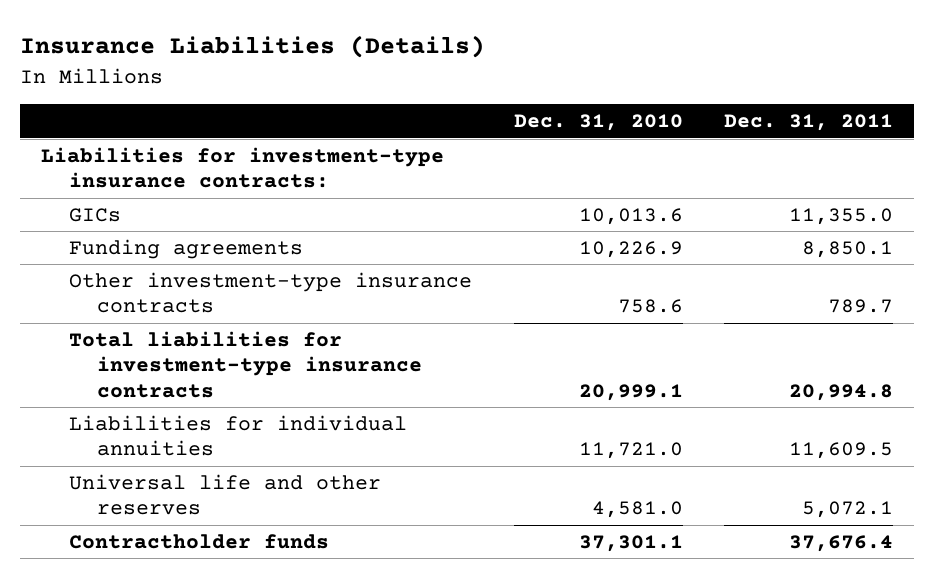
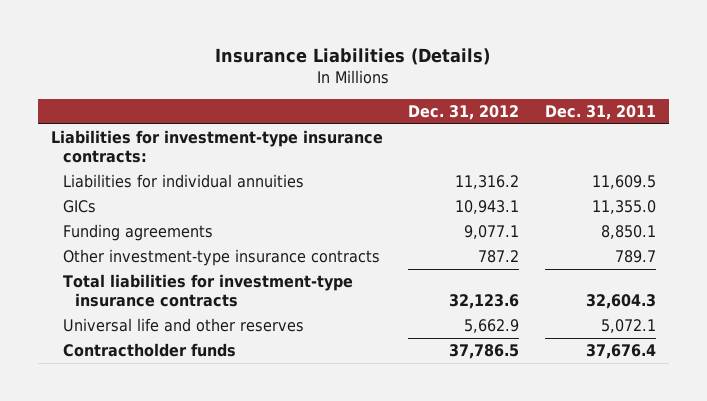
[513,114,683,132] Dec. 31, 2010 -> none
none -> [408,104,520,120] Dec. 31, 2012
[68,414,407,457] Liabilities for individual annuities -> [62,174,304,189] Liabilities for individual annuities
[789,383,894,401] 20,994.8 -> [586,294,657,310] 32,604.3

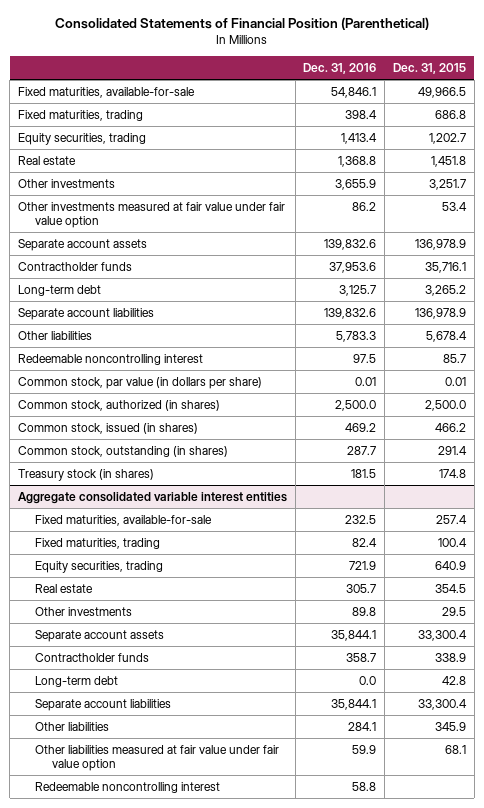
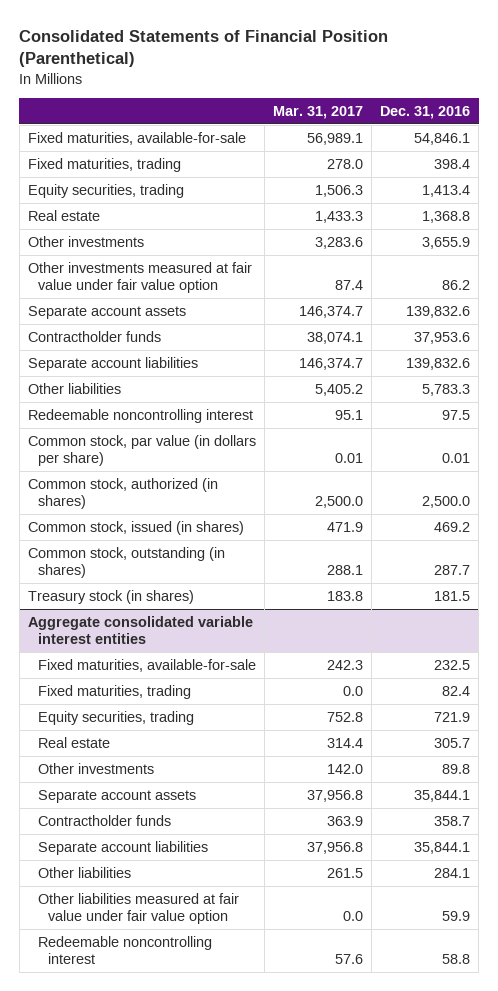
[392,63,466,75] Dec. 31, 2015 -> none
none -> [273,105,364,119] Mar. 31, 2017
[18,284,102,296] Long-term debt -> none
[34,675,118,687] Long-term debt -> none

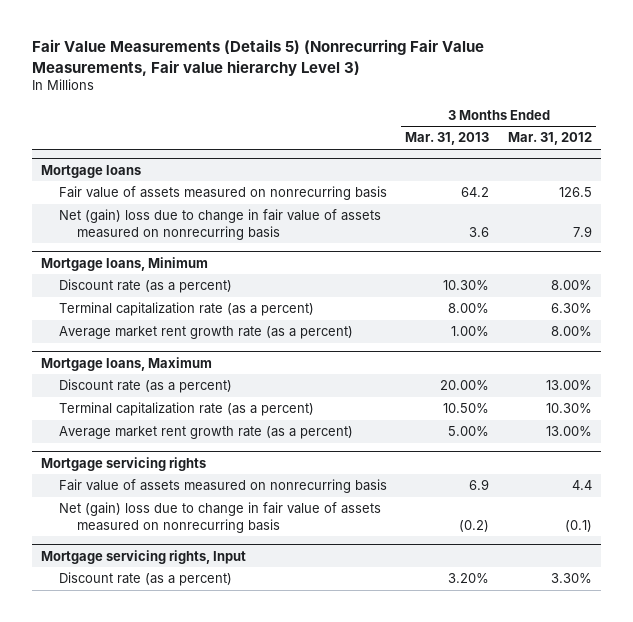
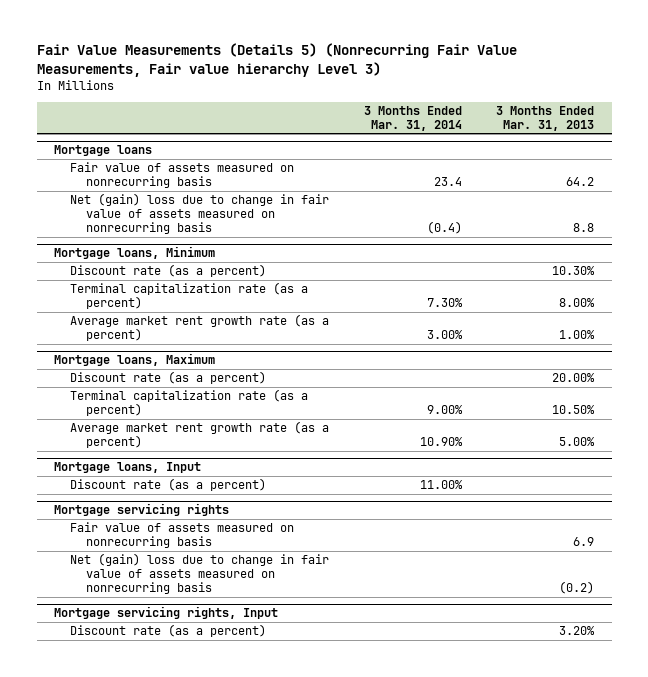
[507,132,592,146] Mar. 31, 2012 -> none
none -> [363,106,462,132] 3 Months Ended Mar. 31, 2014
[469,226,490,237] 3.6 -> [573,223,595,233] 8.8
none -> [53,462,201,474] Mortgage loans, Input
none -> [69,478,266,492] Discount rate (as a percent)

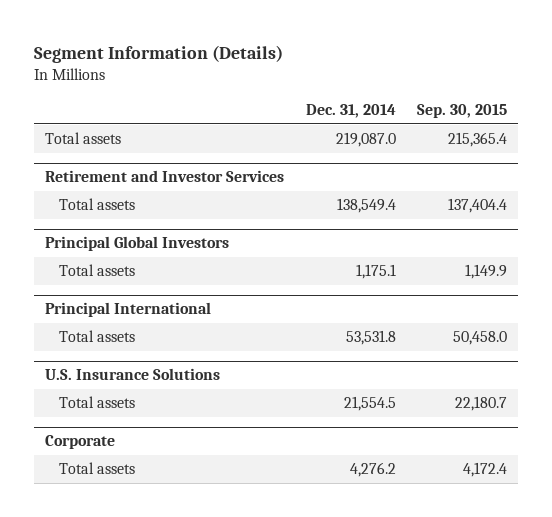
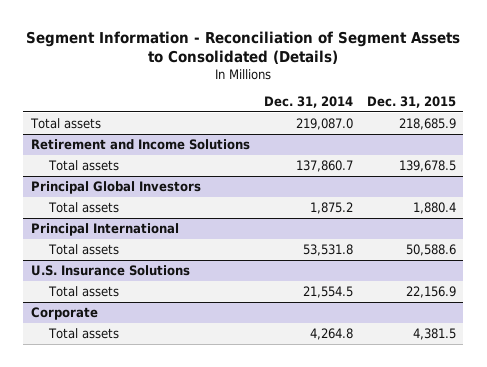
[34,44,284,63] Segment Information (Details) -> [26,30,461,64] Segment Information - Reconciliation of Segment Assets to Consolidated (Details)
[417,104,508,119] Sep. 30, 2015 -> none
none -> [367,96,457,109] Dec. 31, 2015
[44,170,284,183] Retirement and Investor Services -> none
none -> [30,138,250,150] Retirement and Income Solutions
[336,198,396,214] 138,549.4 -> [295,159,353,172] 137,860.7
[355,264,396,280] 1,175.1 -> [309,201,353,214] 1,875.2
[349,462,396,478] 4,276.2 -> [309,327,353,340] 4,264.8

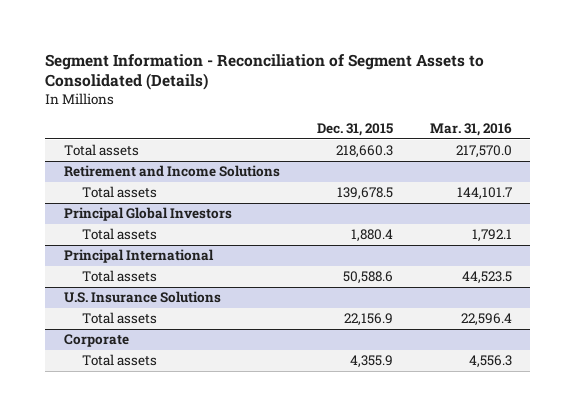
[263,96,353,109] Dec. 31, 2014 -> none
none -> [429,123,512,137] Mar. 31, 2016
[399,117,457,130] 218,685.9 -> [335,145,393,159] 218,660.3
[413,327,457,340] 4,381.5 -> [349,355,393,369] 4,355.9

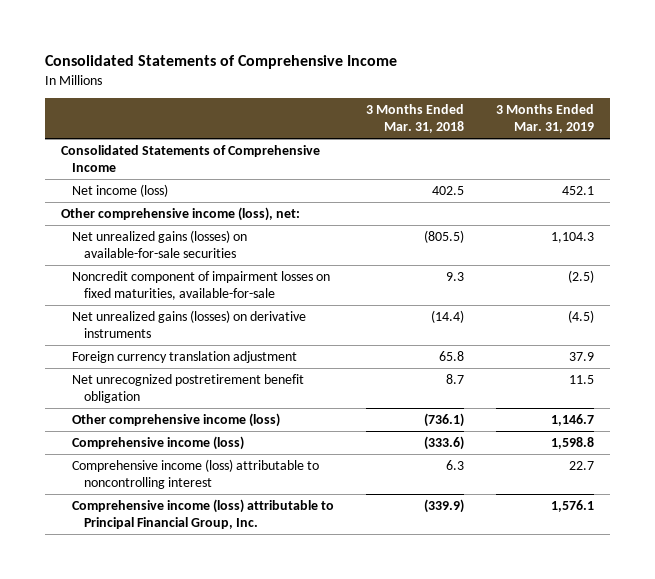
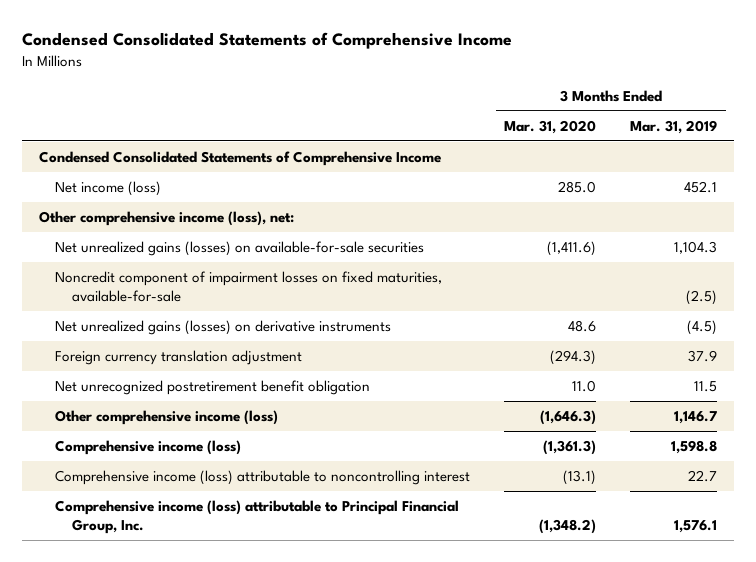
[44,55,397,70] Consolidated Statements of Comprehensive Income -> [21,32,512,50] Condensed Consolidated Statements of Comprehensive Income
[365,104,464,134] 3 Months Ended Mar. 31, 2018 -> none
none -> [504,119,597,134] Mar. 31, 2020
[60,144,320,172] Consolidated Statements of Comprehensive Income -> [38,150,441,166] Condensed Consolidated Statements of Comprehensive Income

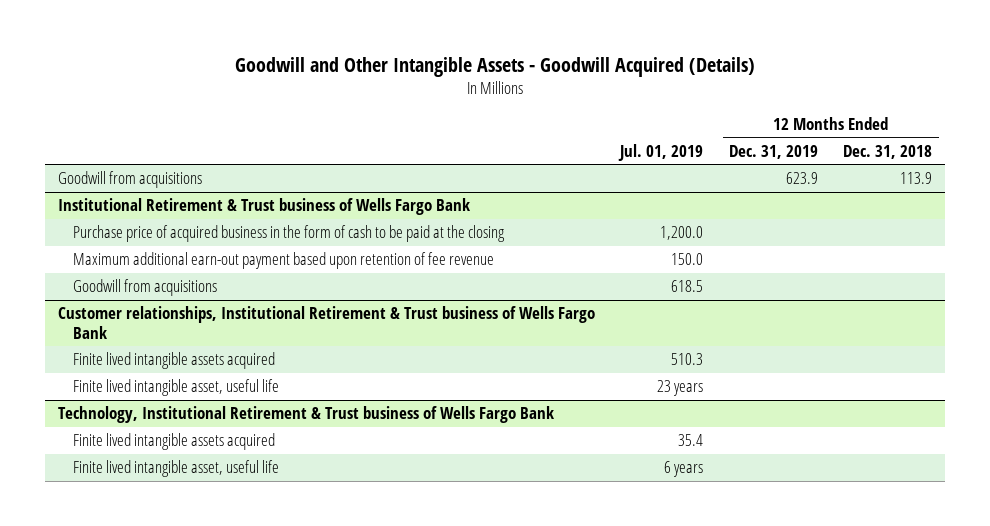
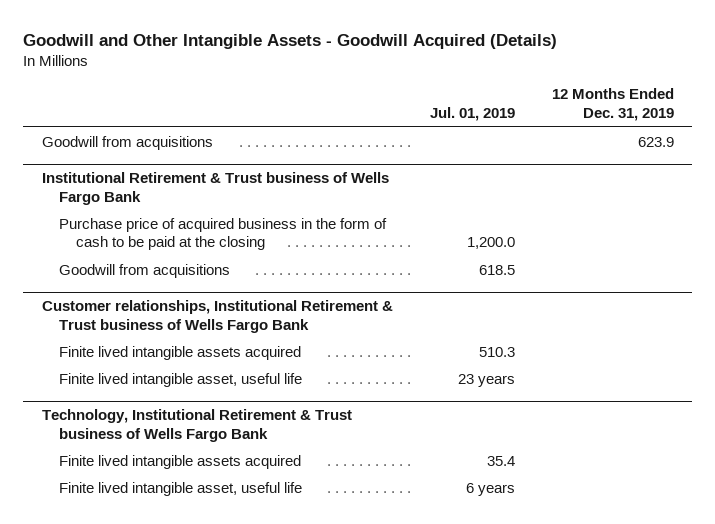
[843,145,933,160] Dec. 31, 2018 -> none
[73,252,495,270] Maximum additional earn-out payment based upon retention of fee revenue -> none

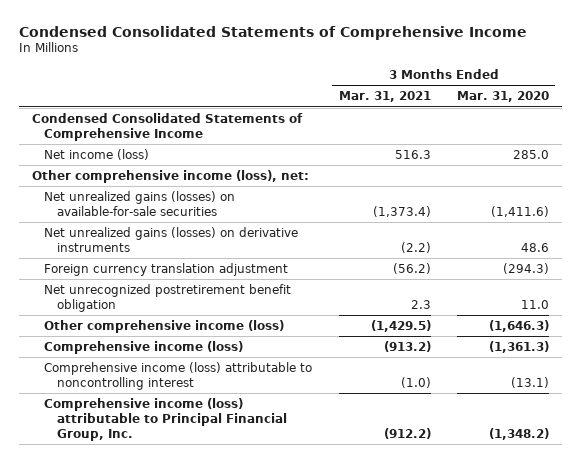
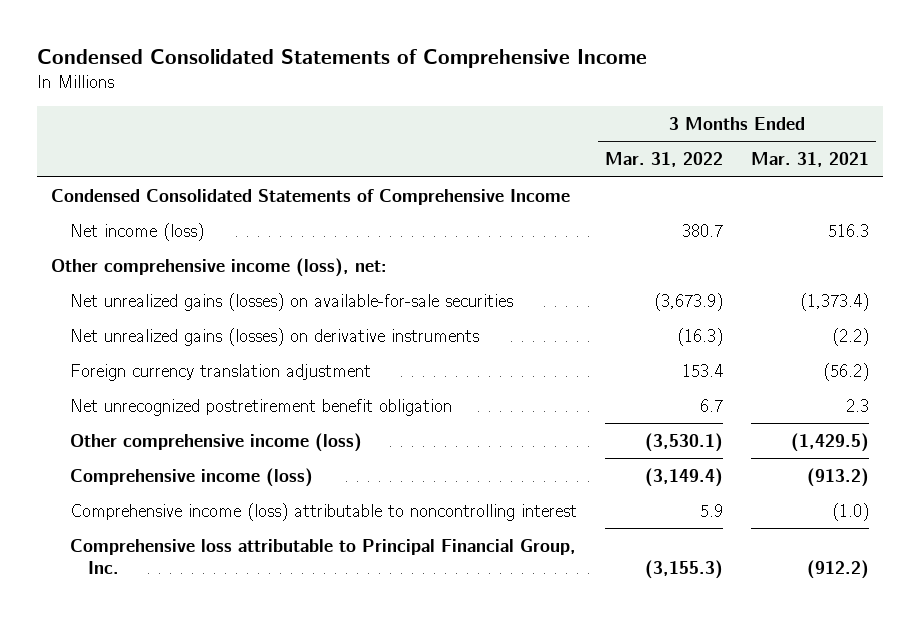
[456,91,549,103] Mar. 31, 2020 -> none
none -> [604,152,723,168] Mar. 31, 2022
[44,397,288,441] Comprehensive income (loss) attributable to Principal Financial Group, Inc. -> [69,538,576,575] Comprehensive loss attributable to Principal Financial Group, Inc.

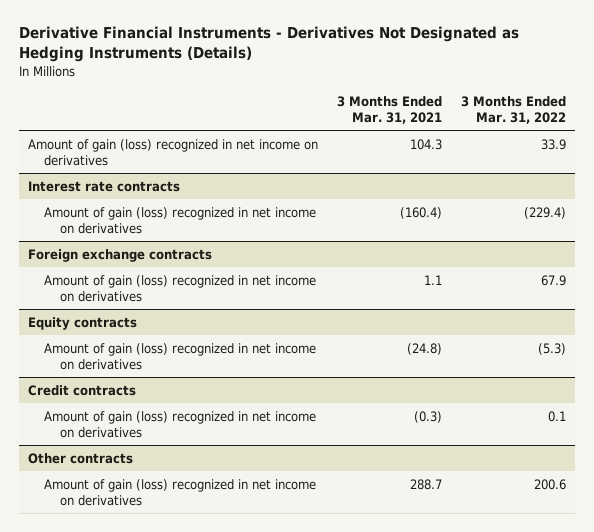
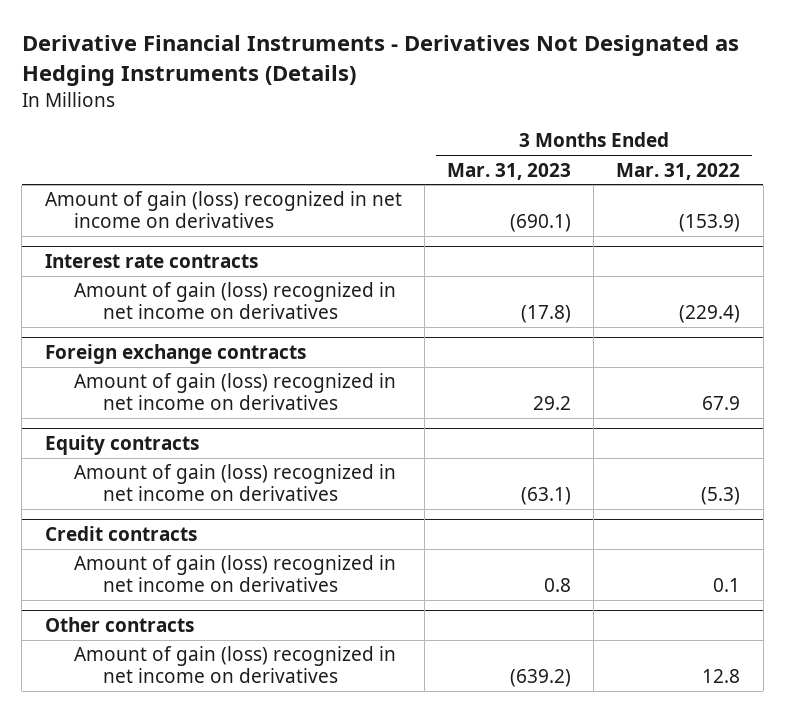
[337,95,443,125] 3 Months Ended Mar. 31, 2021 -> none
none -> [446,162,571,180] Mar. 31, 2023
[540,138,566,150] 33.9 -> [679,214,741,233] (153.9)
[533,478,566,490] 200.6 -> [702,669,741,684] 12.8

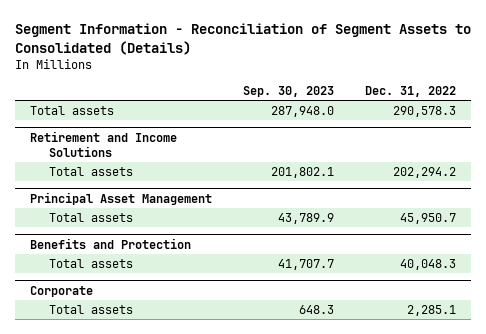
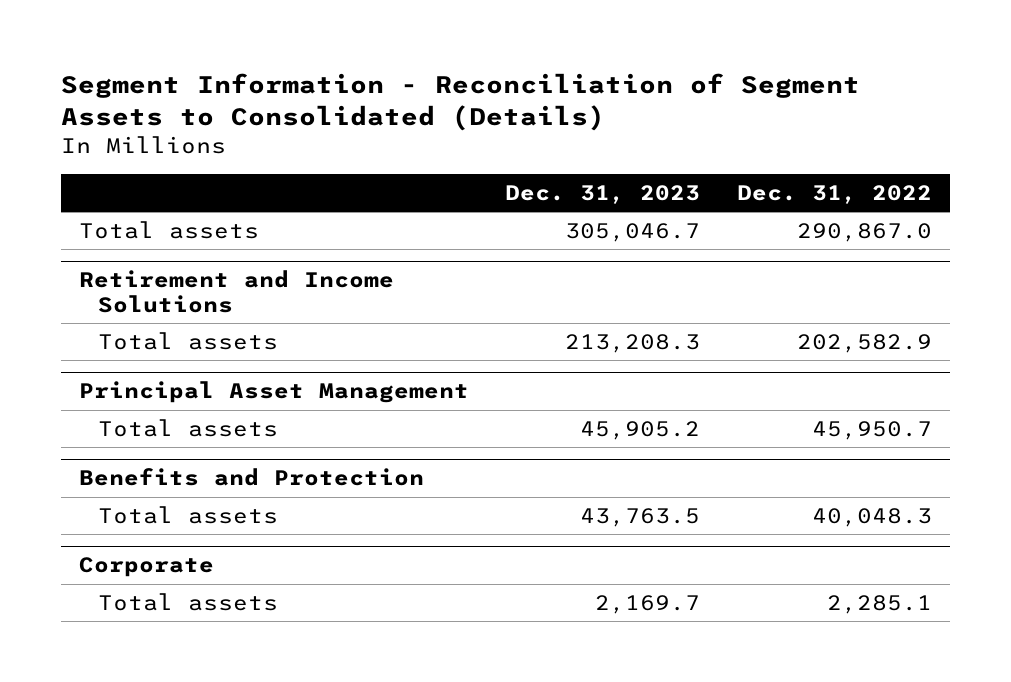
[242,86,334,98] Sep. 30, 2023 -> none
none -> [505,185,701,205] Dec. 31, 2023
[392,105,456,117] 290,578.3 -> [796,222,932,242] 290,867.0
[392,166,456,178] 202,294.2 -> [796,333,932,353] 202,582.9

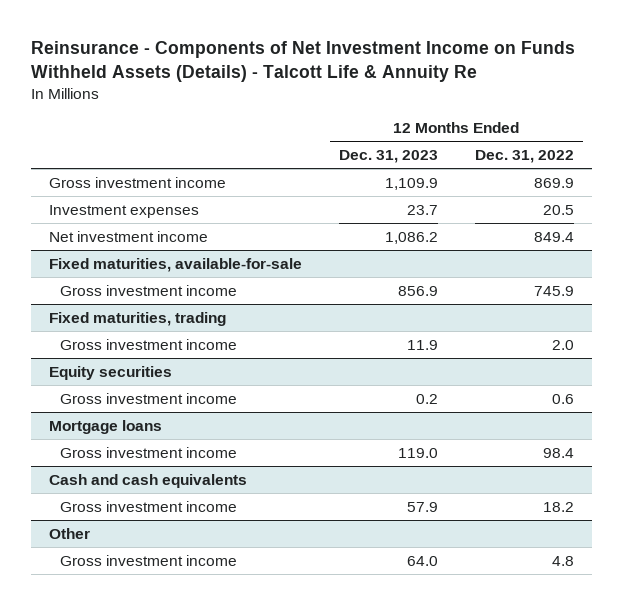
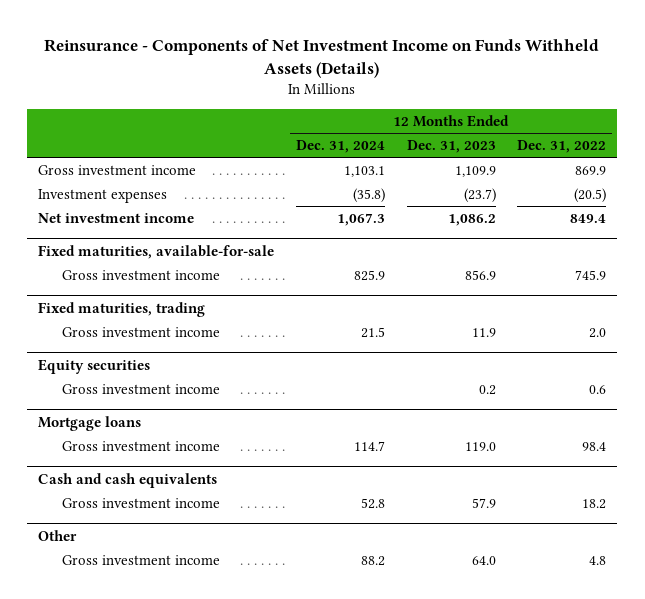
[30,41,575,82] Reinsurance - Components of Net Investment Income on Funds Withheld Assets (Details) - Talcott Life & Annuity Re -> [44,38,600,78] Reinsurance - Components of Net Investment Income on Funds Withheld Assets (Details)
none -> [295,140,385,154] Dec. 31, 2024
[406,204,438,215] 23.7 -> [463,187,496,203] (23.7)
[542,204,574,215] 20.5 -> [574,187,607,203] (20.5)

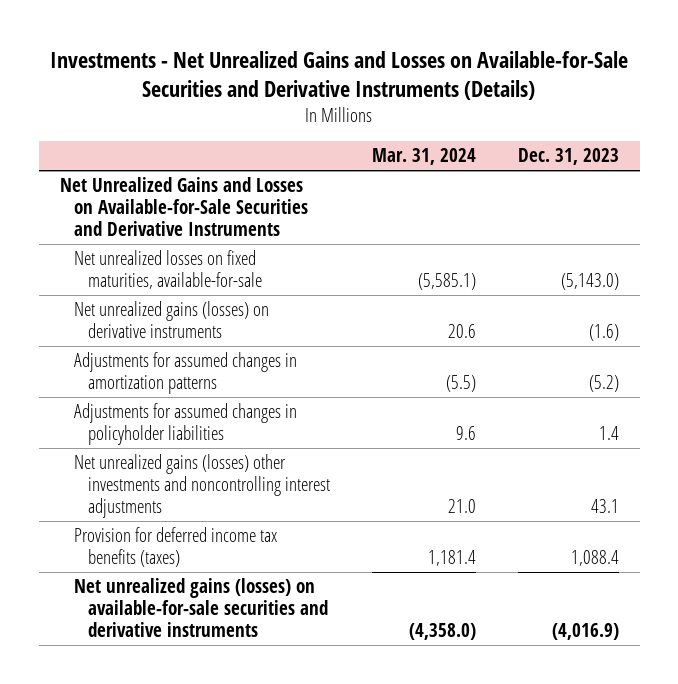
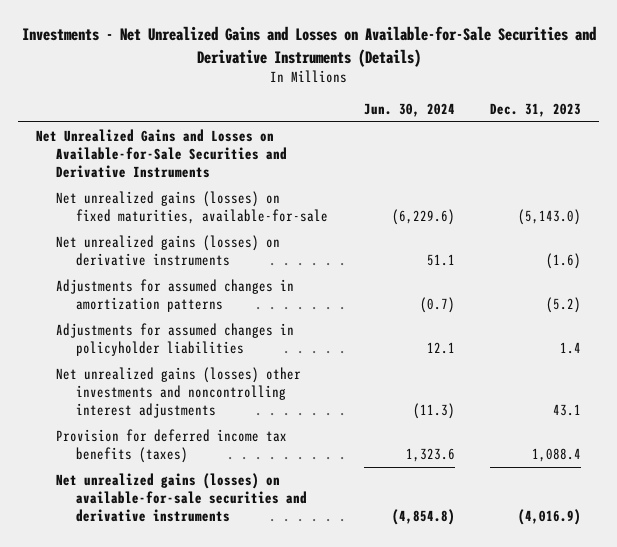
[371,148,476,166] Mar. 31, 2024 -> none
none -> [363,102,455,117] Jun. 30, 2024
[73,250,262,290] Net unrealized losses on fixed maturities, available-for-sale -> [56,190,329,224] Net unrealized gains (losses) on fixed maturities, available-for-sale

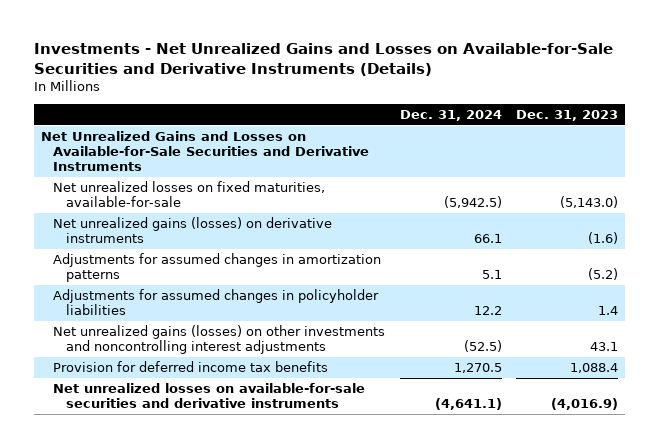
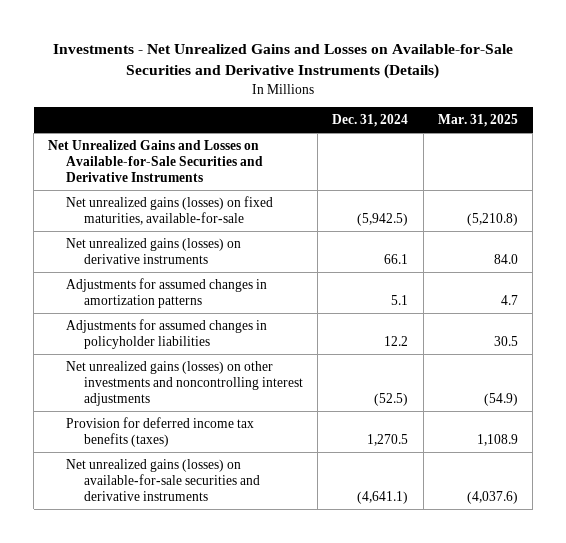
[516,109,619,121] Dec. 31, 2023 -> none
none -> [437,113,518,127] Mar. 31, 2025
[53,181,326,208] Net unrealized losses on fixed maturities, available-for-sale -> [66,195,274,225] Net unrealized gains (losses) on fixed maturities, available-for-sale
[53,361,329,373] Provision for deferred income tax benefits -> [66,416,255,447] Provision for deferred income tax benefits (taxes)
[53,383,366,409] Net unrealized losses on available-for-sale securities and derivative instruments -> [66,458,260,501] Net unrealized gains (losses) on available-for-sale securities and derivative instruments

